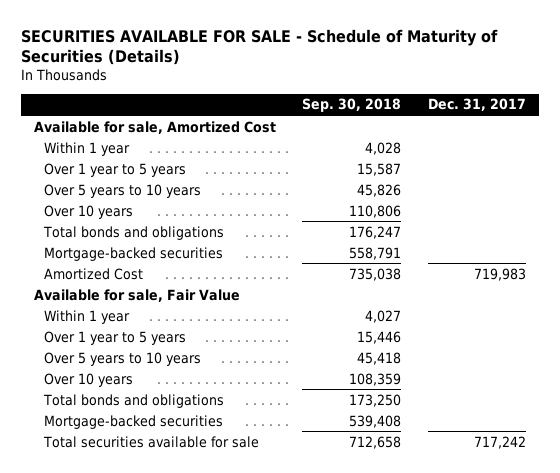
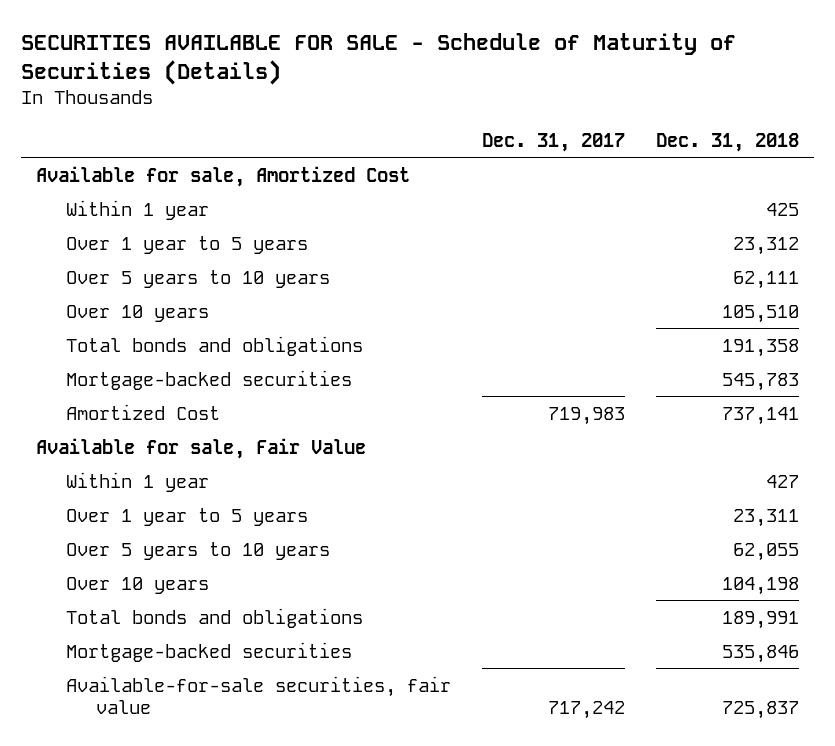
[302,98,402,113] Sep. 30, 2018 -> none
none -> [655,132,799,152] Dec. 31, 2018
[42,435,259,448] Total securities available for sale -> [66,675,452,715] Available-for-sale securities, fair value

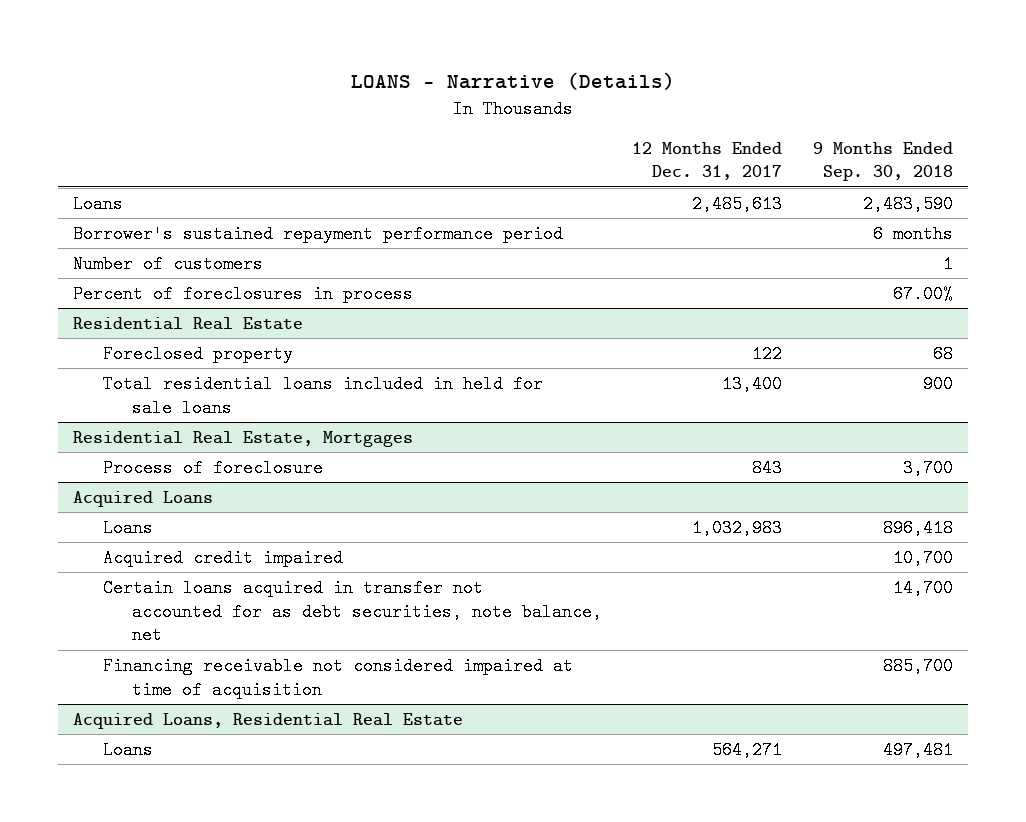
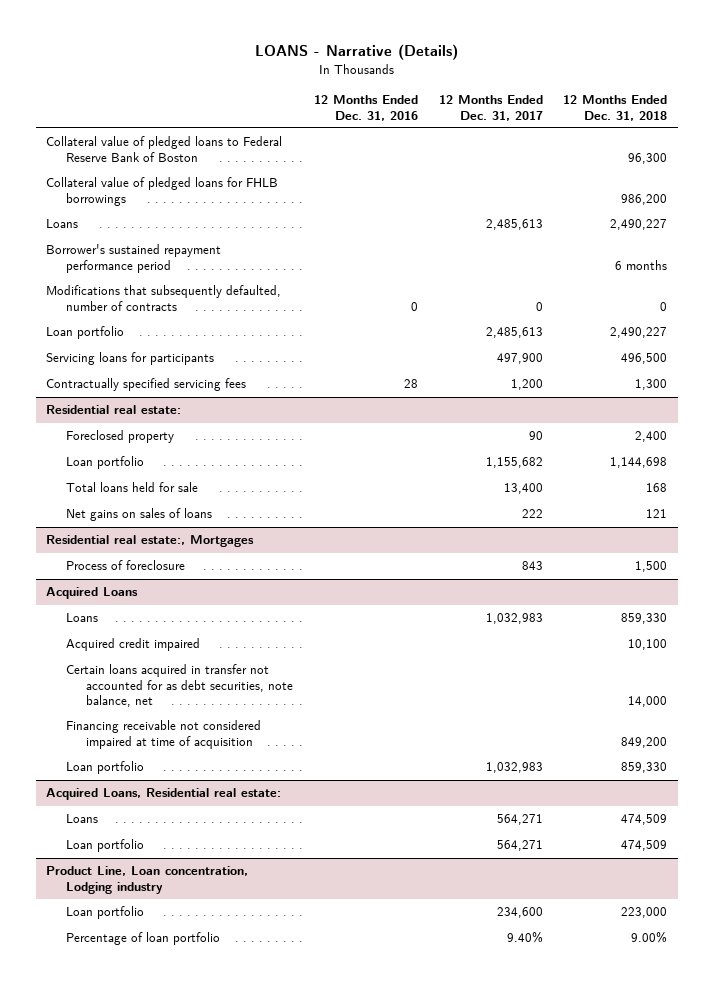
[812,141,953,182] 9 Months Ended Sep. 30, 2018 -> none
none -> [313,95,418,121] 12 Months Ended Dec. 31, 2016
none -> [563,95,668,121] 12 Months Ended Dec. 31, 2018
none -> [46,136,283,162] Collateral value of pledged loans to Federal Reserve Bank of Boston
none -> [46,177,279,206] Collateral value of pledged loans for FHLB borrowings
[73,255,264,274] Number of customers -> none
[73,285,414,304] Percent of foreclosures in process -> none
none -> [46,285,282,311] Modifications that subsequently defaulted, number of contracts
none -> [46,326,125,340] Loan portfolio
none -> [46,352,215,366] Servicing loans for participants
none -> [46,378,247,392] Contractually specified servicing fees
[73,317,304,331] Residential Real Estate -> [46,405,182,415] Residential real estate:
[752,345,783,364] 122 -> [528,431,543,441] 90
none -> [66,456,145,470] Loan portfolio
[102,375,543,417] Total residential loans included in held for sale loans -> [66,482,199,493] Total loans held for sale
none -> [66,508,213,522] Net gains on sales of loans
[73,431,414,448] Residential Real Estate, Mortgages -> [46,535,255,548] Residential real estate:, Mortgages
none -> [66,761,145,775] Loan portfolio
[73,713,464,730] Acquired Loans, Residential Real Estate -> [46,788,282,801] Acquired Loans, Residential real estate:
none -> [66,839,145,853] Loan portfolio
none -> [46,866,249,894] Product Line, Loan concentration, Lodging industry
none -> [66,906,145,920] Loan portfolio
none -> [66,932,221,946] Percentage of loan portfolio

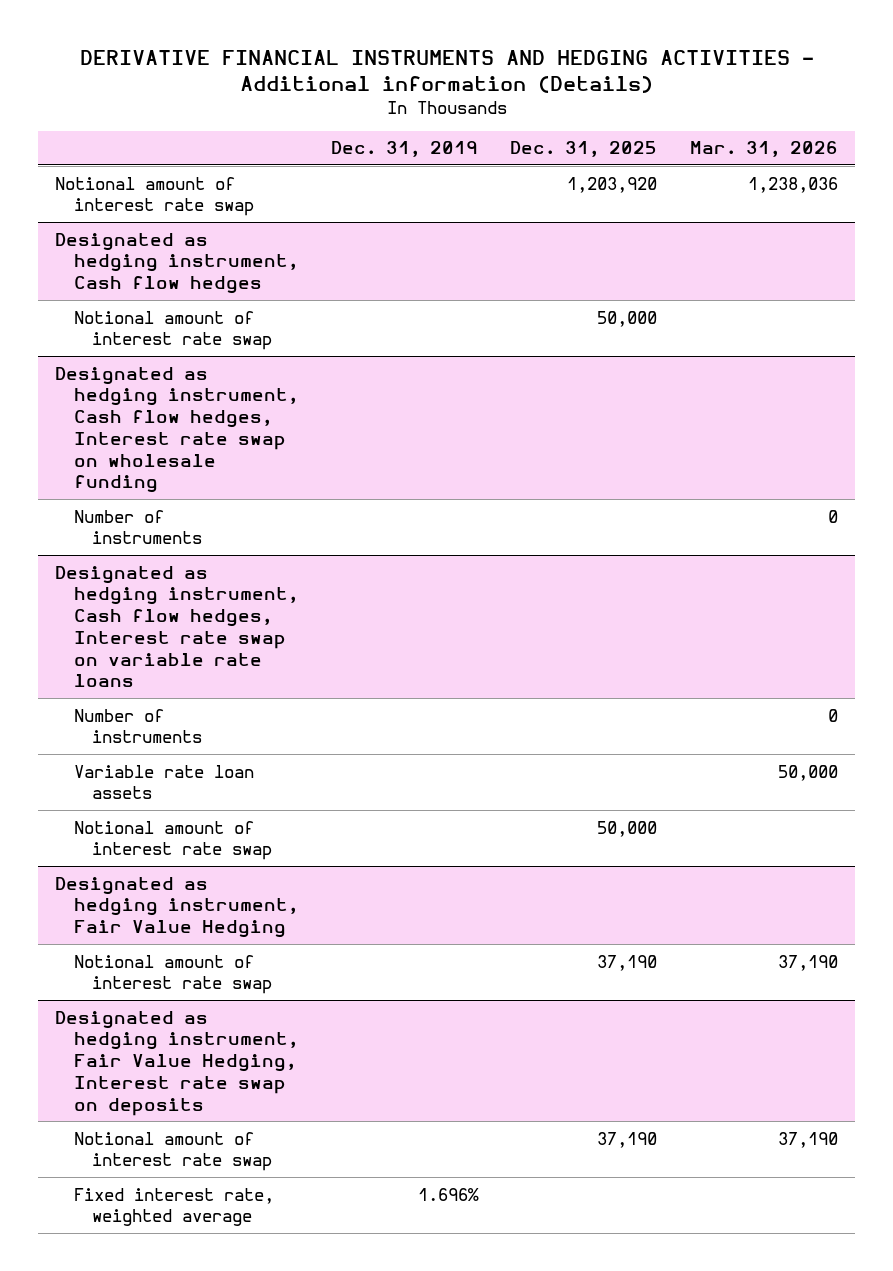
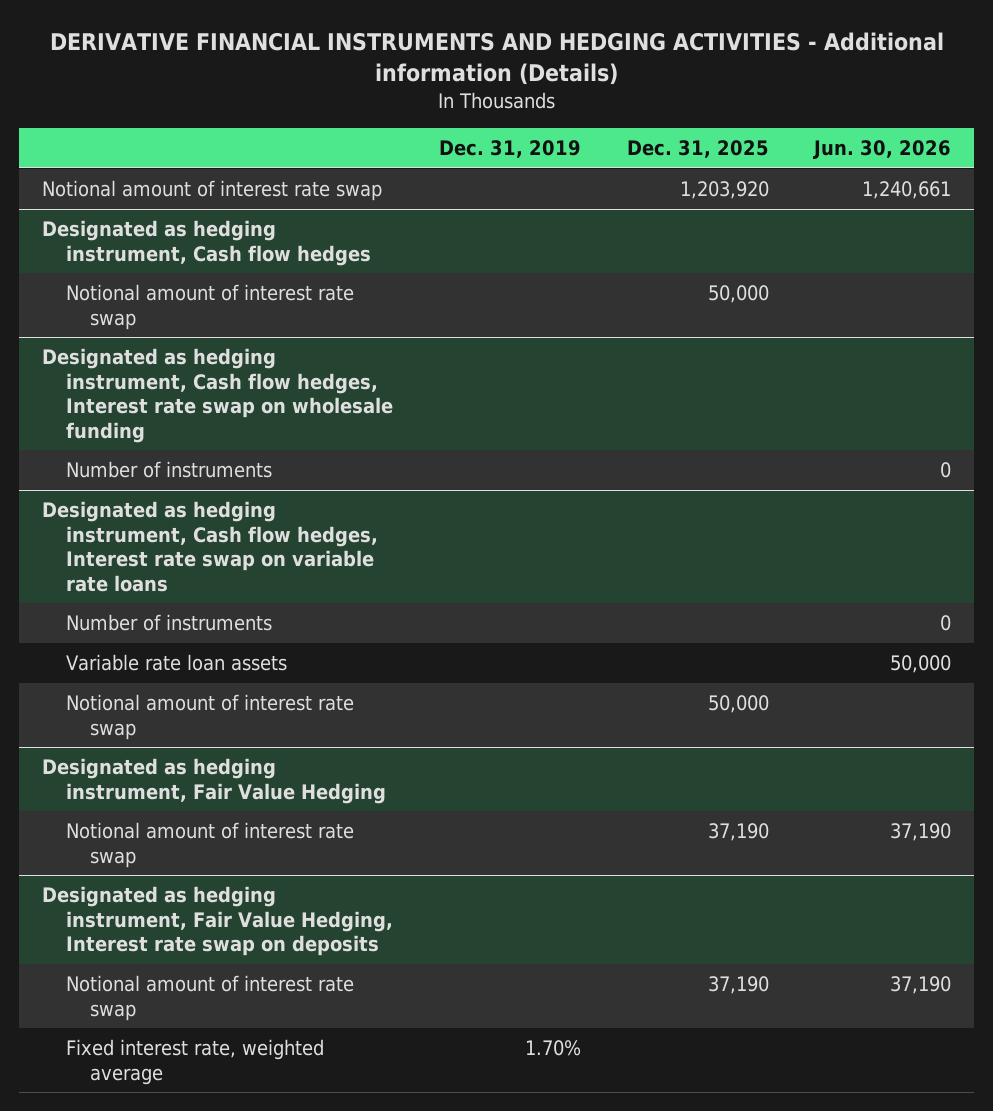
[690,141,839,158] Mar. 31, 2026 -> none
none -> [813,140,952,160] Jun. 30, 2026
[417,1187,479,1201] 1.696% -> [524,1040,581,1057] 1.70%

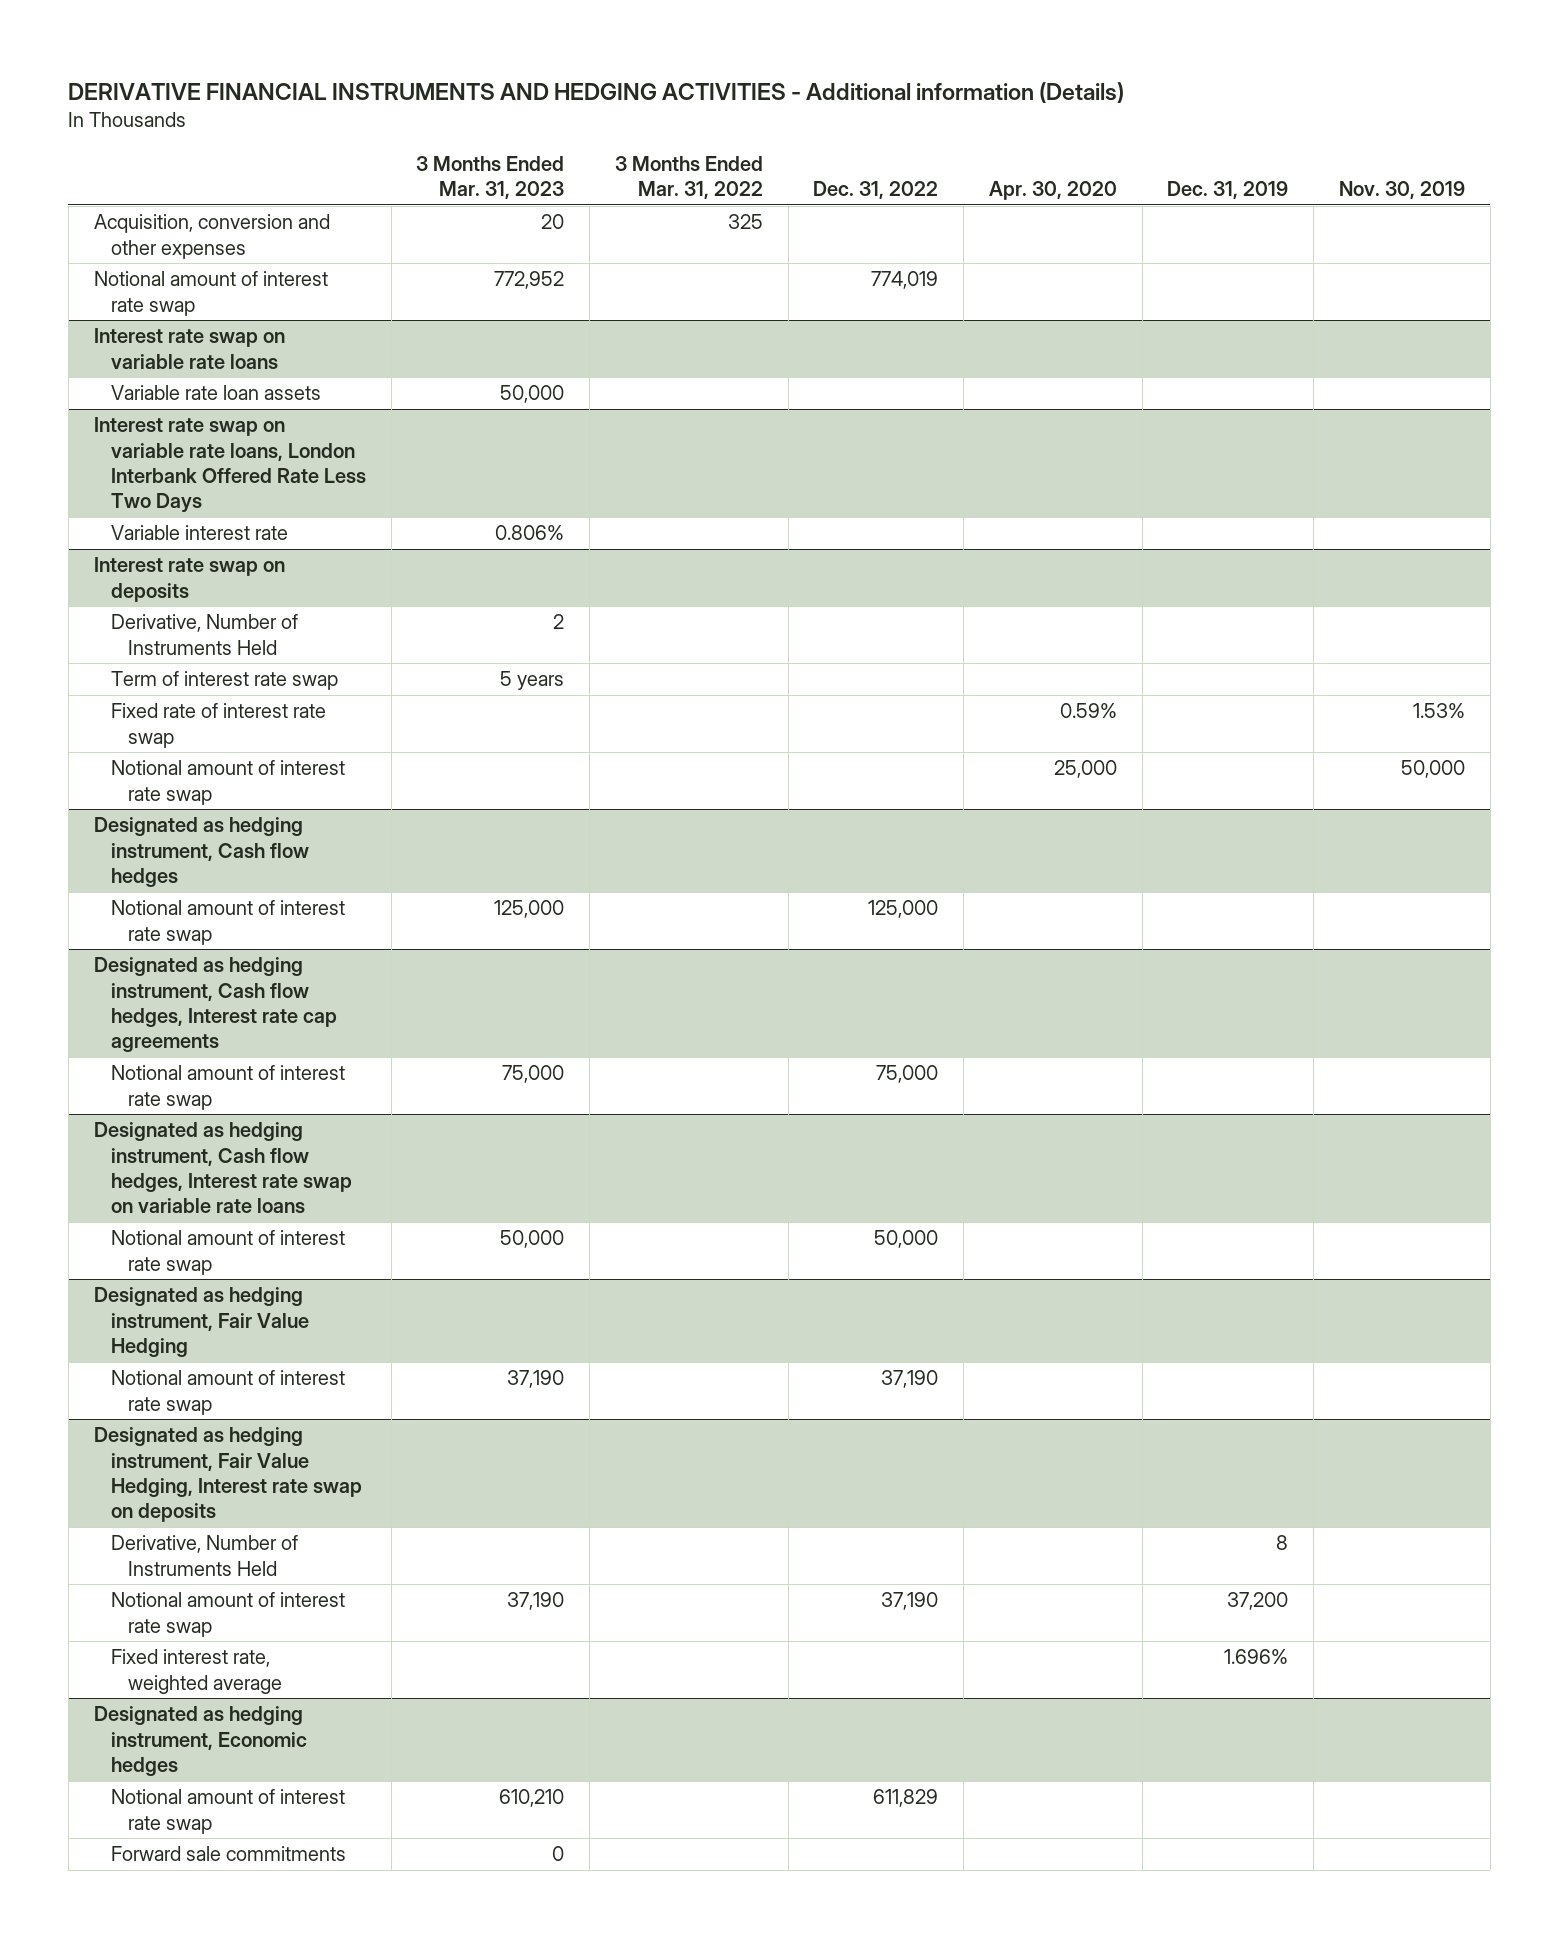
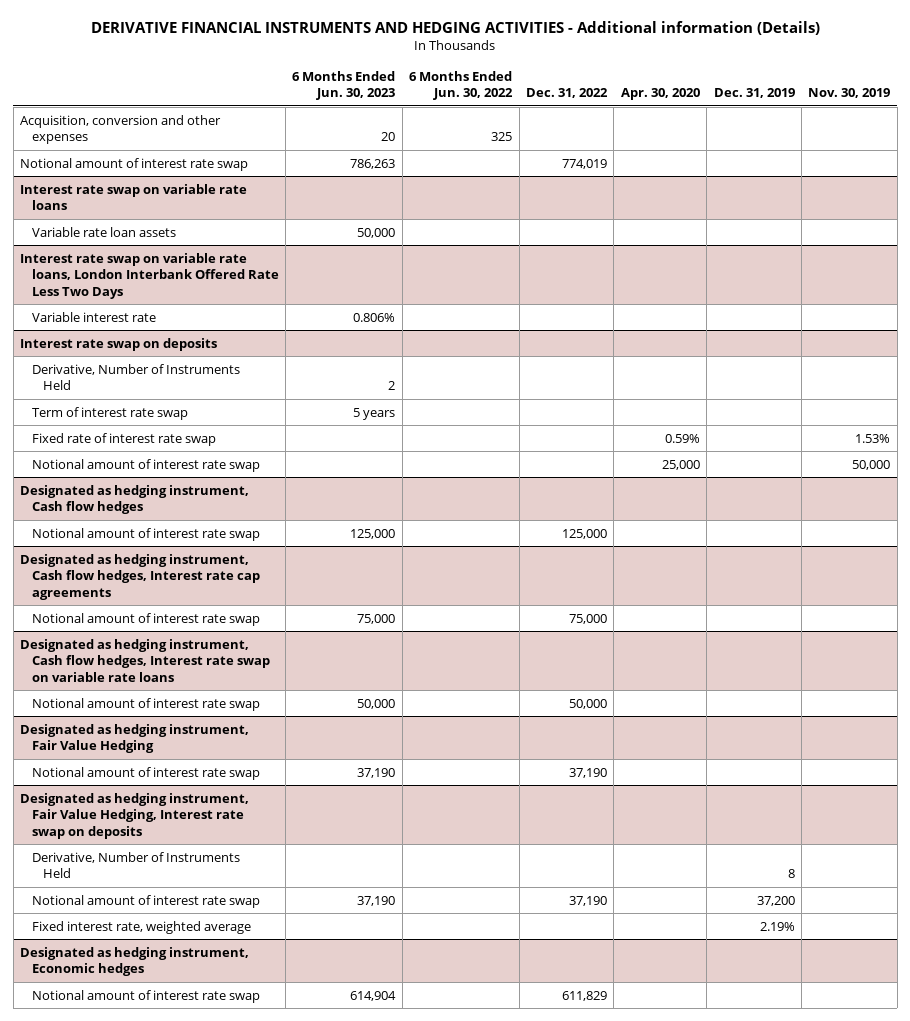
[416,155,565,200] 3 Months Ended Mar. 31, 2023 -> none
[614,155,763,200] 3 Months Ended Mar. 31, 2022 -> none
none -> [292,70,396,101] 6 Months Ended Jun. 30, 2023
none -> [409,70,514,101] 6 Months Ended Jun. 30, 2022
[1224,1649,1289,1665] 1.696% -> [759,921,795,931] 2.19%
[110,1846,346,1862] Forward sale commitments -> none

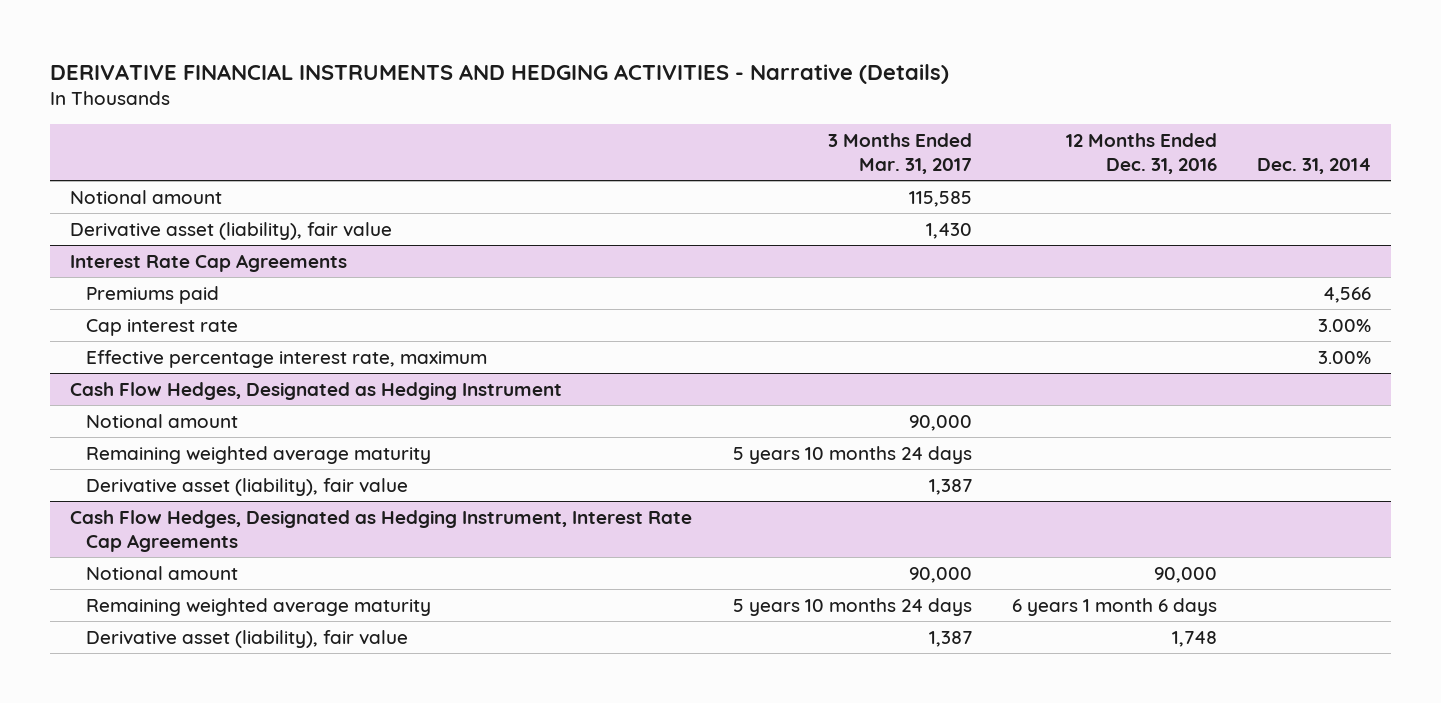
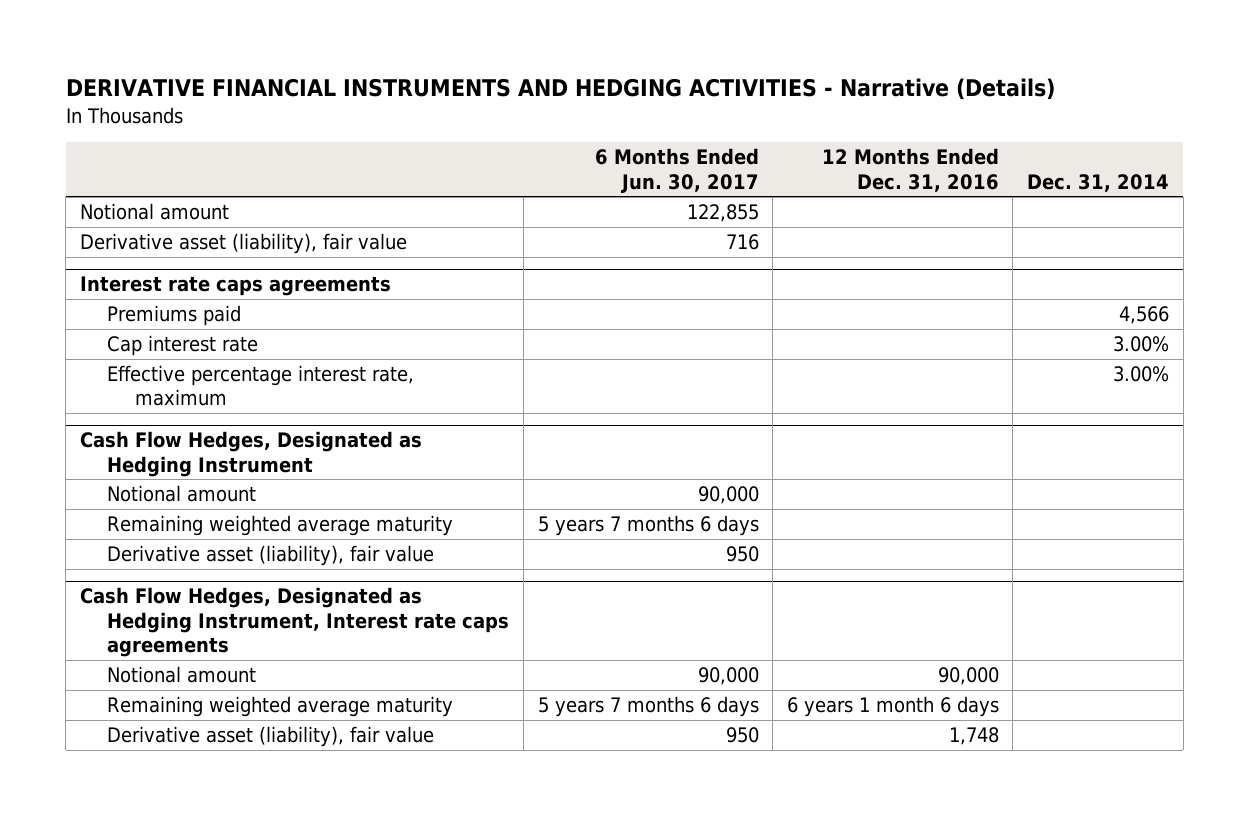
[827,132,972,174] 3 Months Ended Mar. 31, 2017 -> none
none -> [594,148,759,193] 6 Months Ended Jun. 30, 2017
[70,253,348,272] Interest Rate Cap Agreements -> [79,276,391,297] Interest rate caps agreements
[70,509,693,552] Cash Flow Hedges, Designated as Hedging Instrument, Interest Rate Cap Agreements -> [79,587,510,657] Cash Flow Hedges, Designated as Hedging Instrument, Interest rate caps agreements

